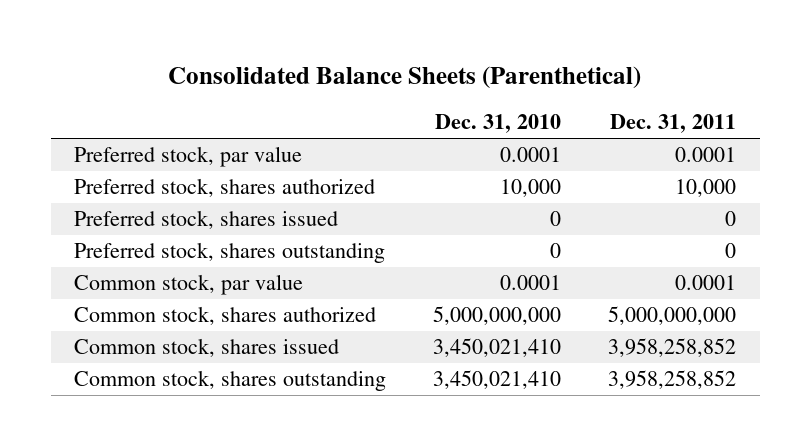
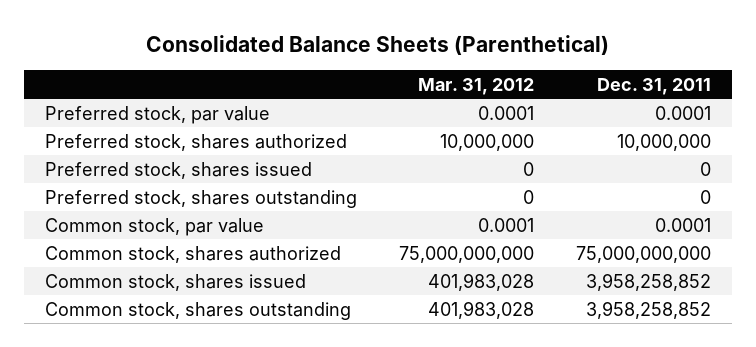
[435,114,562,134] Dec. 31, 2010 -> none
none -> [418,77,535,95] Mar. 31, 2012
[675,179,737,198] 10,000 -> [617,133,712,151] 10,000,000
[608,306,737,326] 5,000,000,000 -> [576,245,712,263] 75,000,000,000

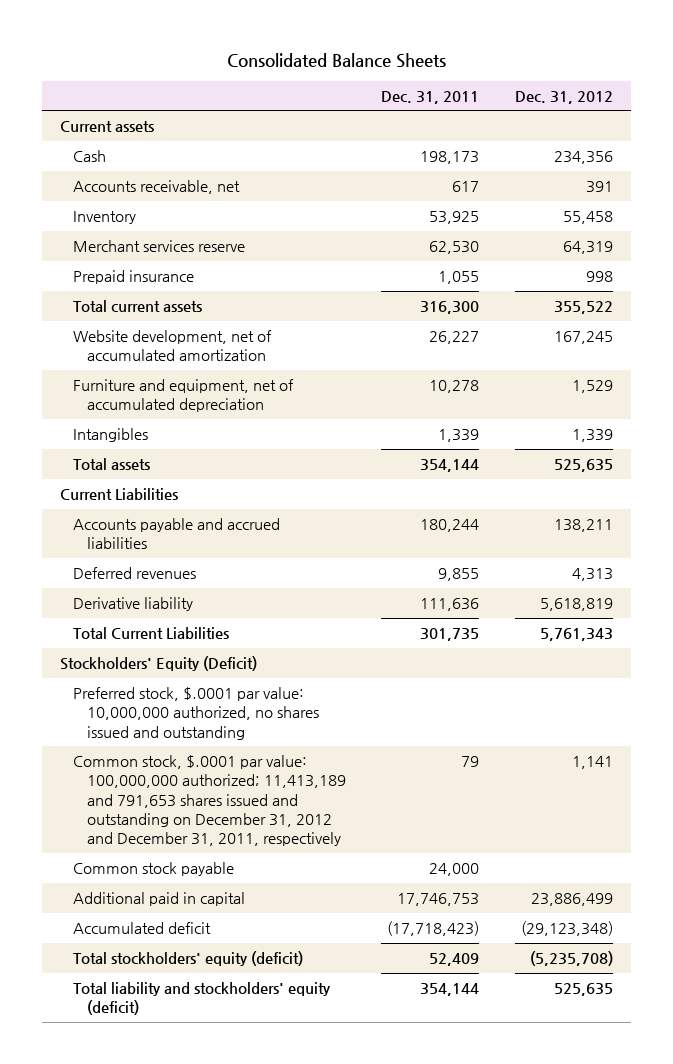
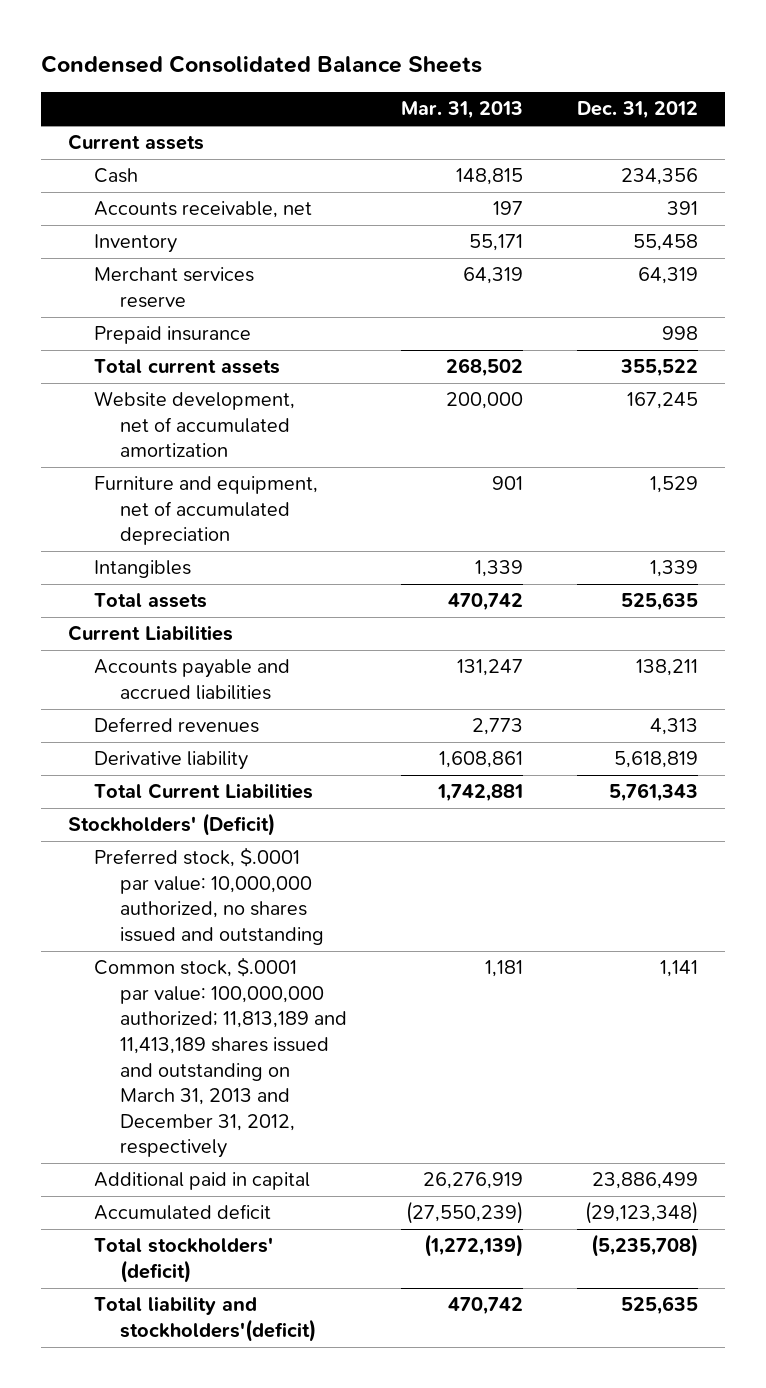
[226,52,446,68] Consolidated Balance Sheets -> [41,55,483,74] Condensed Consolidated Balance Sheets
[381,90,480,104] Dec. 31, 2011 -> none
none -> [400,101,523,120] Mar. 31, 2013
[60,655,258,671] Stockholders' Equity (Deficit) -> [68,813,276,837] Stockholders' (Deficit)
[73,861,235,876] Common stock payable -> none
[73,754,346,847] Common stock, $.0001 par value: 100,000,000 authorized; 11,413,189 and 791,653 shares issued and outstanding on December 31, 2012 and December 31, 2011, respectively -> [94,957,347,1159] Common stock, $.0001 par value: 100,000,000 authorized; 11,813,189 and 11,413,189 shares issued and outstanding on March 31, 2013 and December 31, 2012, respectively
[73,950,304,966] Total stockholders' equity (deficit) -> [94,1237,274,1283] Total stockholders' (deficit)
[73,981,332,1016] Total liability and stockholders' equity (deficit) -> [94,1296,316,1342] Total liability and stockholders'(deficit)

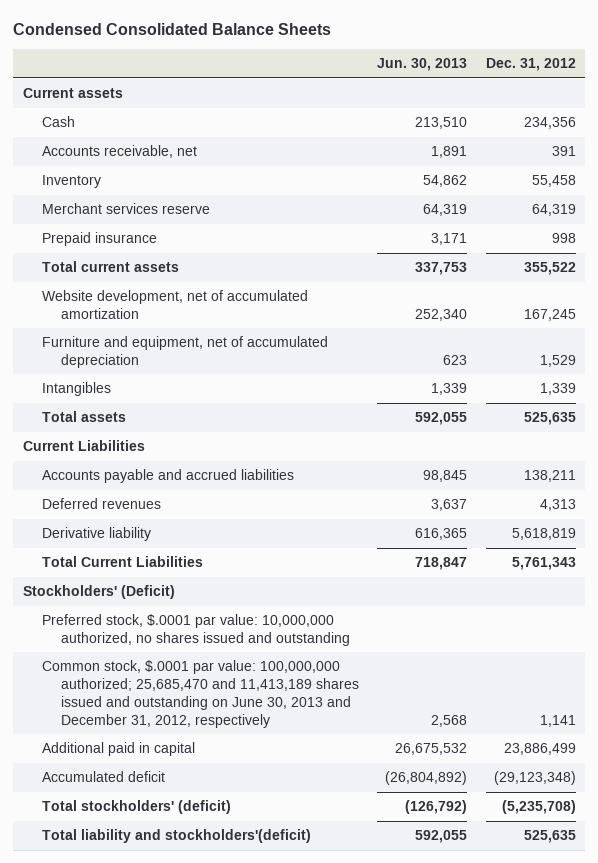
[400,101,523,120] Mar. 31, 2013 -> none
none -> [377,58,468,72] Jun. 30, 2013
[94,957,347,1159] Common stock, $.0001 par value: 100,000,000 authorized; 11,813,189 and 11,413,189 shares issued and outstanding on March 31, 2013 and December 31, 2012, respectively -> [41,660,359,728] Common stock, $.0001 par value: 100,000,000 authorized; 25,685,470 and 11,413,189 shares issued and outstanding on June 30, 2013 and December 31, 2012, respectively

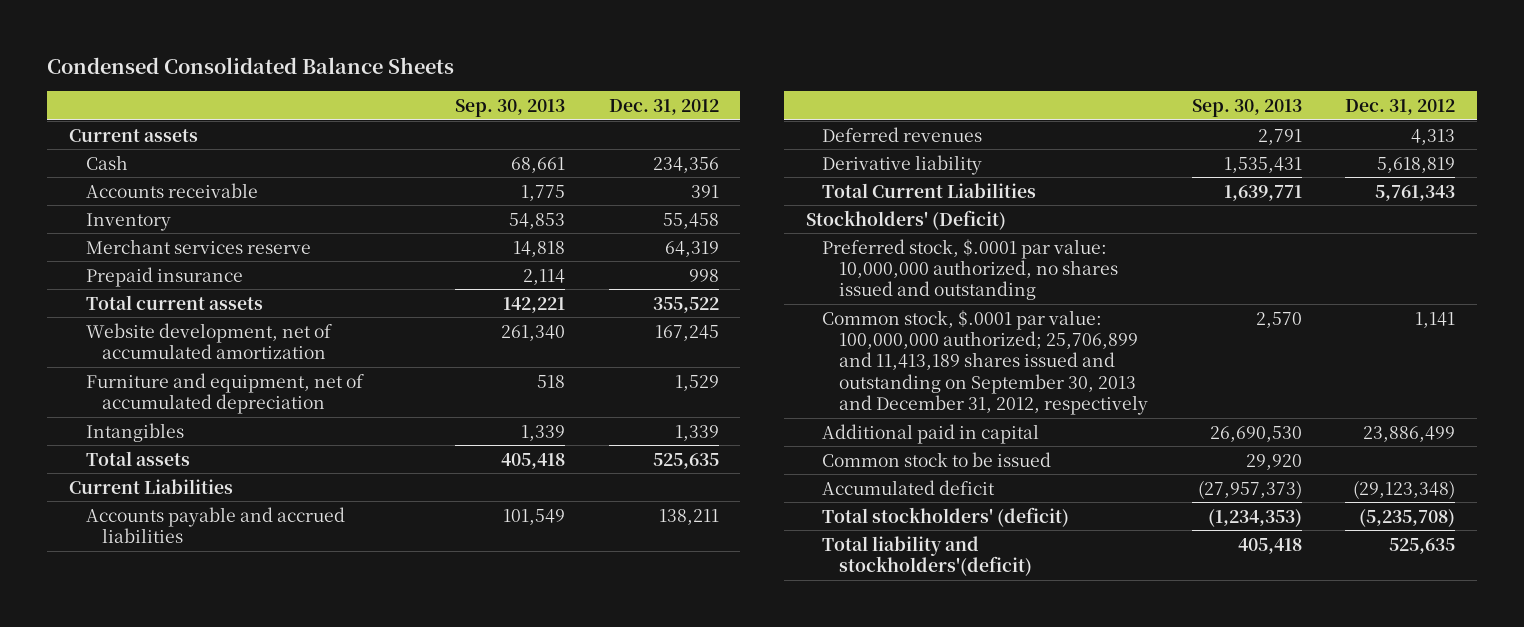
[377,58,468,72] Jun. 30, 2013 -> none
none -> [454,98,565,117] Sep. 30, 2013
[41,145,197,159] Accounts receivable, net -> [85,182,258,198] Accounts receivable
[41,660,359,728] Common stock, $.0001 par value: 100,000,000 authorized; 25,685,470 and 11,413,189 shares issued and outstanding on June 30, 2013 and December 31, 2012, respectively -> [822,309,1148,416] Common stock, $.0001 par value: 100,000,000 authorized; 25,706,899 and 11,413,189 shares issued and outstanding on September 30, 2013 and December 31, 2012, respectively
none -> [822,451,1052,467] Common stock to be issued

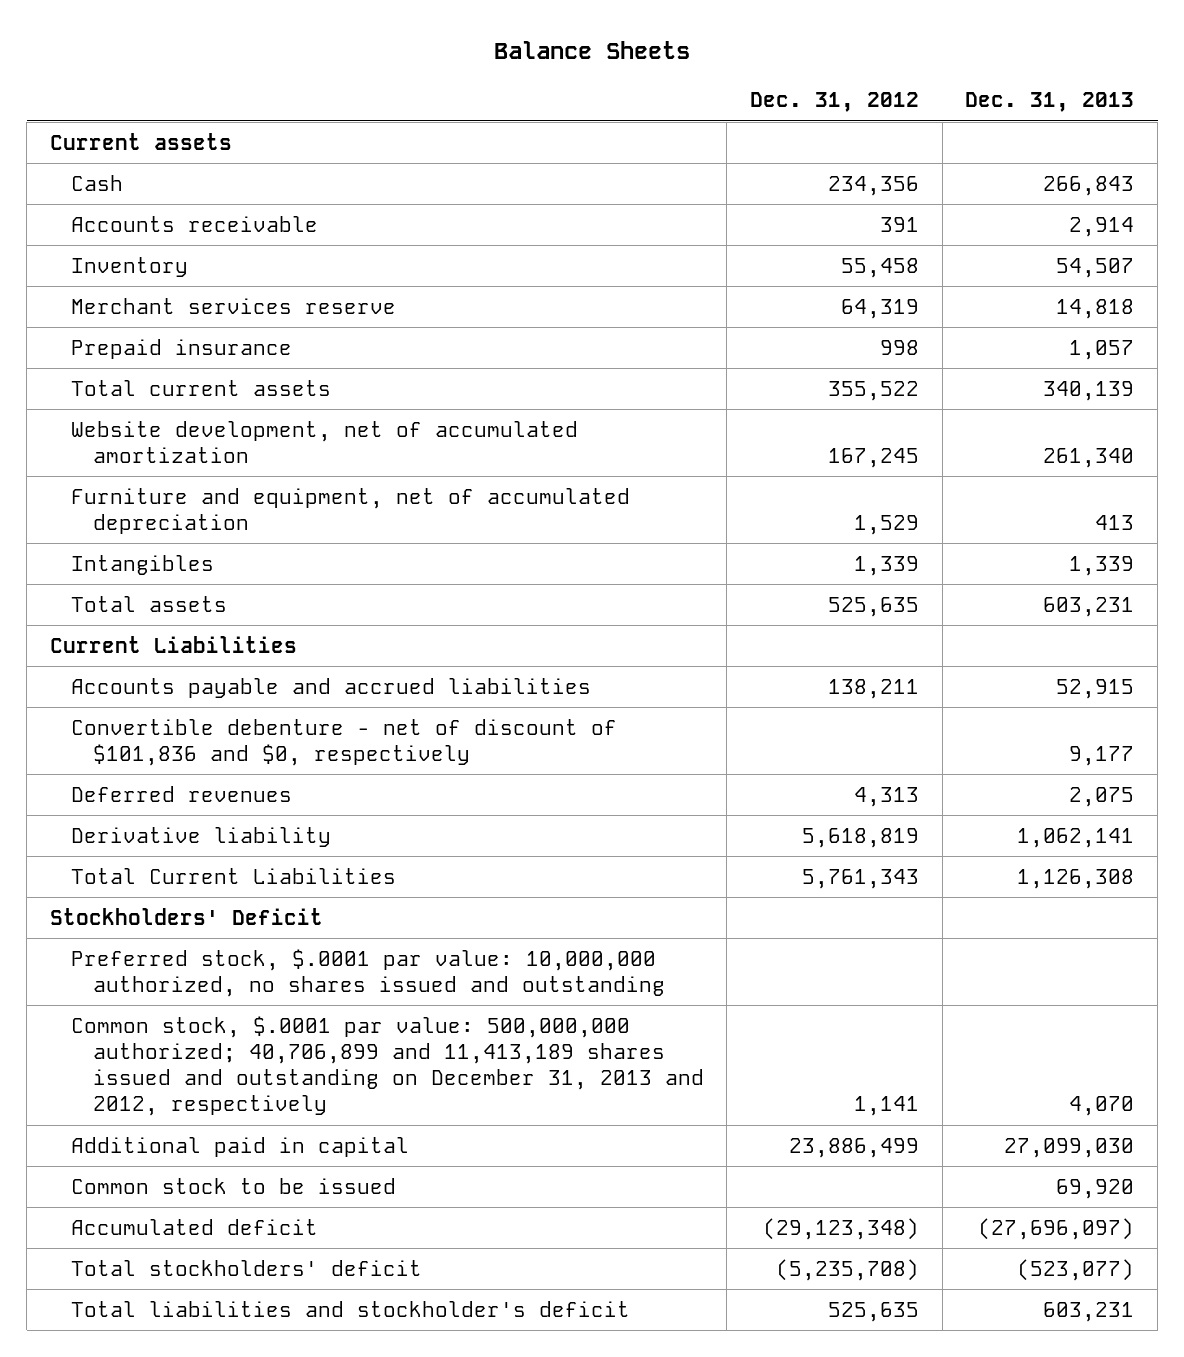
[46,56,454,74] Condensed Consolidated Balance Sheets -> [494,40,691,59] Balance Sheets
[454,98,565,117] Sep. 30, 2013 -> none
none -> [965,92,1135,113] Dec. 31, 2013
none -> [71,718,618,766] Convertible debenture - net of discount of $101,836 and $0, respectively
[805,209,1006,230] Stockholders' (Deficit) -> [50,907,324,925] Stockholders' Deficit
[822,309,1148,416] Common stock, $.0001 par value: 100,000,000 authorized; 25,706,899 and 11,413,189 shares issued and outstanding on September 30, 2013 and December 31, 2012, respectively -> [71,1015,704,1117] Common stock, $.0001 par value: 500,000,000 authorized; 40,706,899 and 11,413,189 shares issued and outstanding on December 31, 2013 and 2012, respectively
[822,506,1070,527] Total stockholders' (deficit) -> [71,1259,423,1276] Total stockholders' deficit
[822,535,1032,577] Total liability and stockholders'(deficit) -> [71,1300,631,1317] Total liabilities and stockholder's deficit

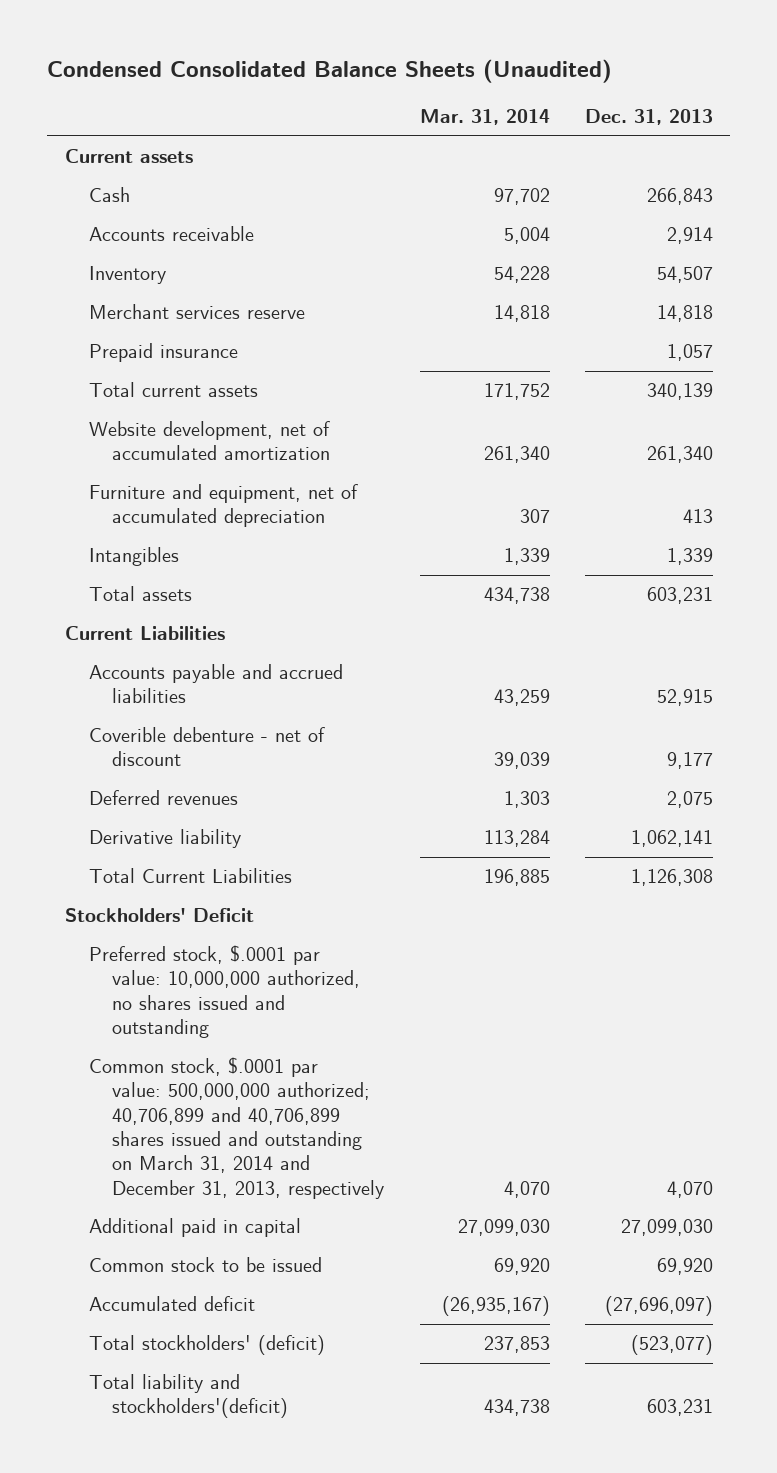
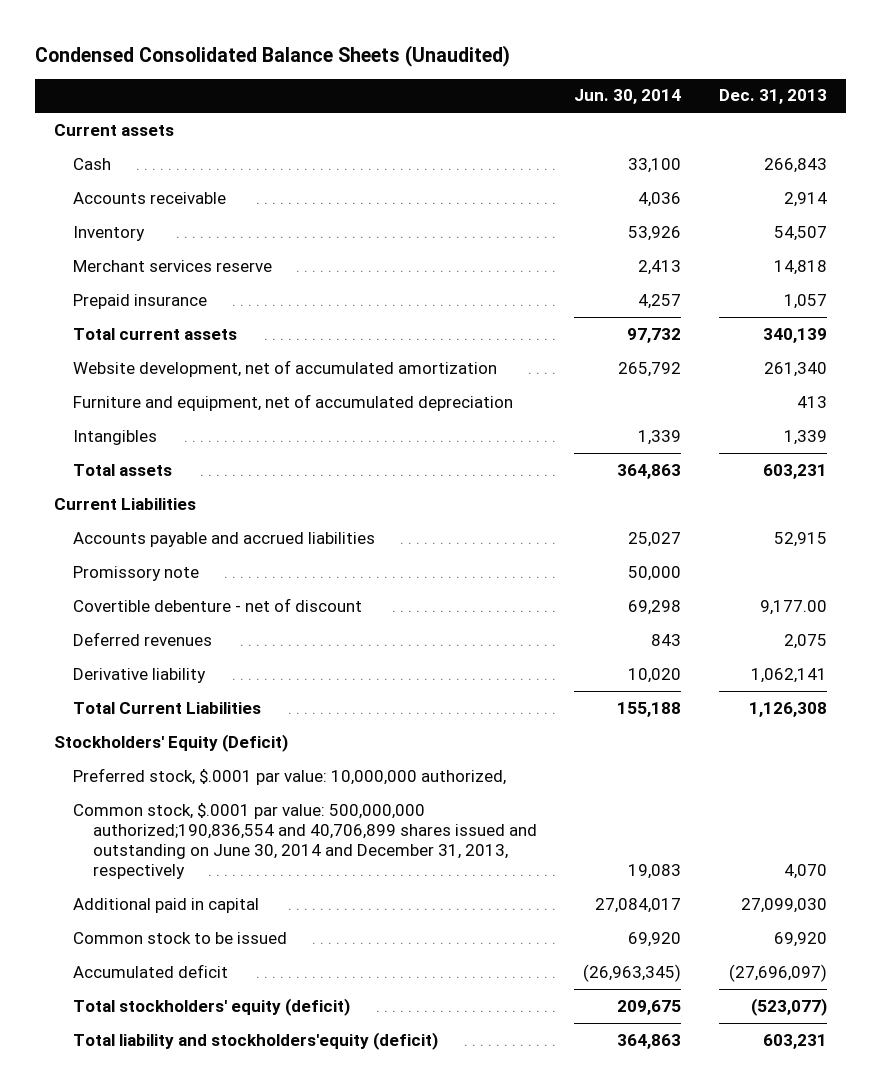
[419,109,550,126] Mar. 31, 2014 -> none
none -> [574,89,682,105] Jun. 30, 2014
none -> [73,565,200,581] Promissory note
[88,727,325,767] Coverible debenture - net of discount -> [73,597,363,612] Covertible debenture - net of discount
[666,752,713,770] 9,177 -> [760,599,828,615] 9,177.00
[64,908,254,923] Stockholders' Deficit -> [54,733,289,752] Stockholders' Equity (Deficit)
[88,945,361,1039] Preferred stock, $.0001 par value: 10,000,000 authorized, no shares issued and outstanding -> [73,767,507,785] Preferred stock, $.0001 par value: 10,000,000 authorized,
[88,1057,385,1199] Common stock, $.0001 par value: 500,000,000 authorized; 40,706,899 and 40,706,899 shares issued and outstanding on March 31, 2014 and December 31, 2013, respectively -> [73,802,537,880] Common stock, $.0001 par value: 500,000,000 authorized;190,836,554 and 40,706,899 shares issued and outstanding on June 30, 2014 and December 31, 2013, respectively
[88,1335,325,1356] Total stockholders' (deficit) -> [73,997,351,1016] Total stockholders' equity (deficit)
[88,1374,289,1419] Total liability and stockholders'(deficit) -> [73,1031,439,1050] Total liability and stockholders'equity (deficit)

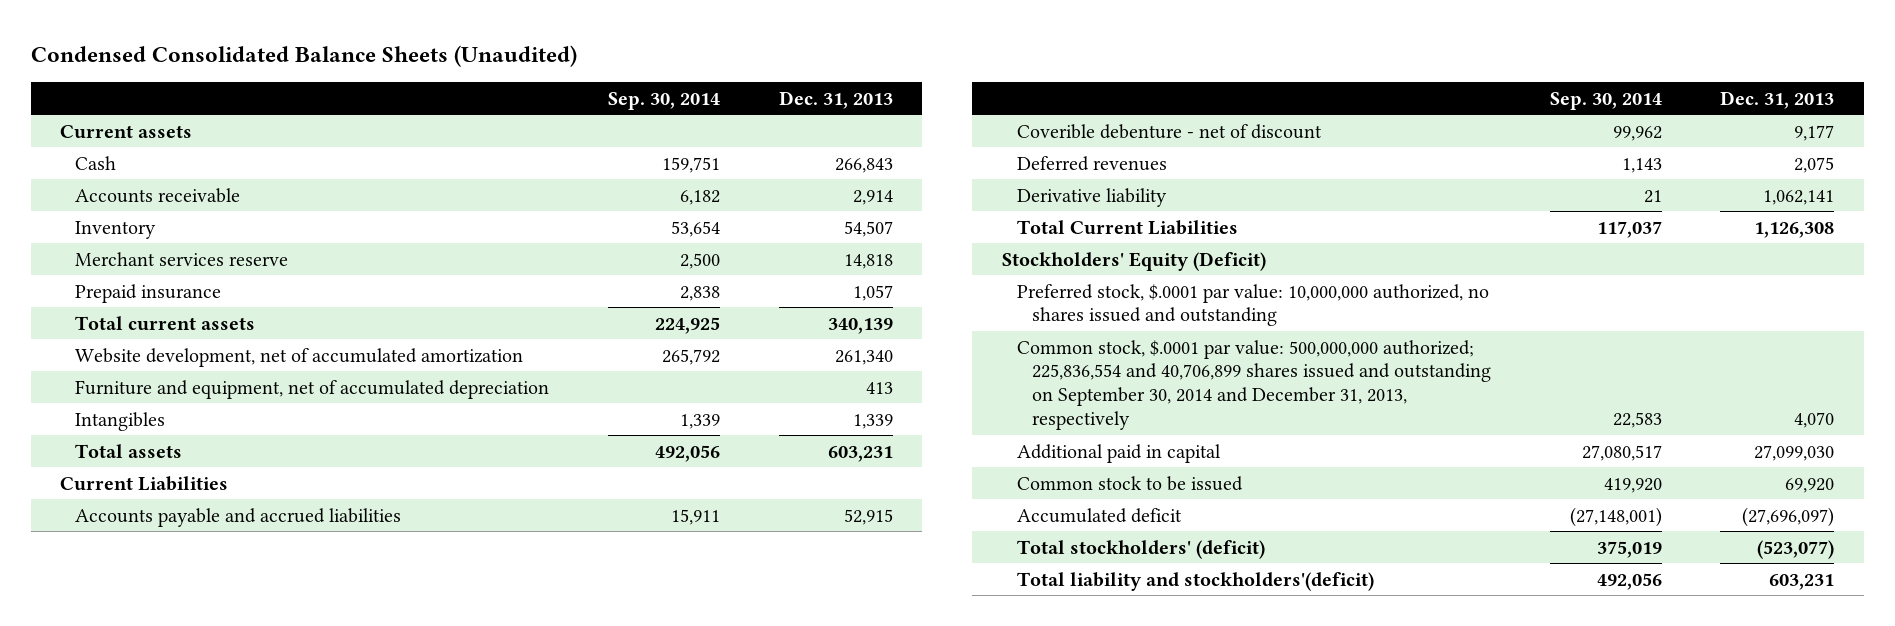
[574,89,682,105] Jun. 30, 2014 -> none
none -> [608,91,721,110] Sep. 30, 2014
[73,565,200,581] Promissory note -> none
[73,597,363,612] Covertible debenture - net of discount -> [1016,123,1322,139] Coverible debenture - net of discount
[760,599,828,615] 9,177.00 -> [1794,124,1835,141] 9,177
[73,767,507,785] Preferred stock, $.0001 par value: 10,000,000 authorized, -> [1016,283,1489,327] Preferred stock, $.0001 par value: 10,000,000 authorized, no shares issued and outstanding
[73,802,537,880] Common stock, $.0001 par value: 500,000,000 authorized;190,836,554 and 40,706,899 shares issued and outstanding on June 30, 2014 and December 31, 2013, respectively -> [1016,339,1491,431] Common stock, $.0001 par value: 500,000,000 authorized; 225,836,554 and 40,706,899 shares issued and outstanding on September 30, 2014 and December 31, 2013, respectively
[73,997,351,1016] Total stockholders' equity (deficit) -> [1016,539,1265,559] Total stockholders' (deficit)
[73,1031,439,1050] Total liability and stockholders'equity (deficit) -> [1016,571,1374,591] Total liability and stockholders'(deficit)

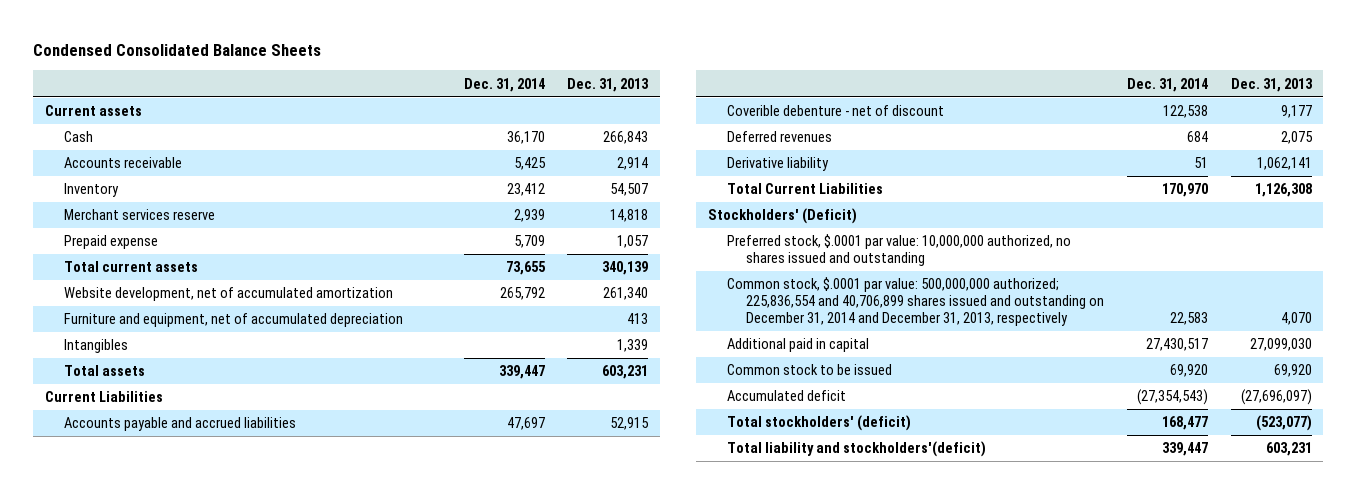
[30,44,577,67] Condensed Consolidated Balance Sheets (Unaudited) -> [33,43,322,56] Condensed Consolidated Balance Sheets
[608,91,721,110] Sep. 30, 2014 -> none
none -> [463,77,545,92] Dec. 31, 2014
[75,283,222,303] Prepaid insurance -> [63,235,158,250] Prepaid expense
[1001,251,1266,271] Stockholders' Equity (Deficit) -> [707,208,857,225] Stockholders' (Deficit)
[1016,339,1491,431] Common stock, $.0001 par value: 500,000,000 authorized; 225,836,554 and 40,706,899 shares issued and outstanding on September 30, 2014 and December 31, 2013, respectively -> [726,277,1104,326] Common stock, $.0001 par value: 500,000,000 authorized; 225,836,554 and 40,706,899 shares issued and outstanding on December 31, 2014 and December 31, 2013, respectively

